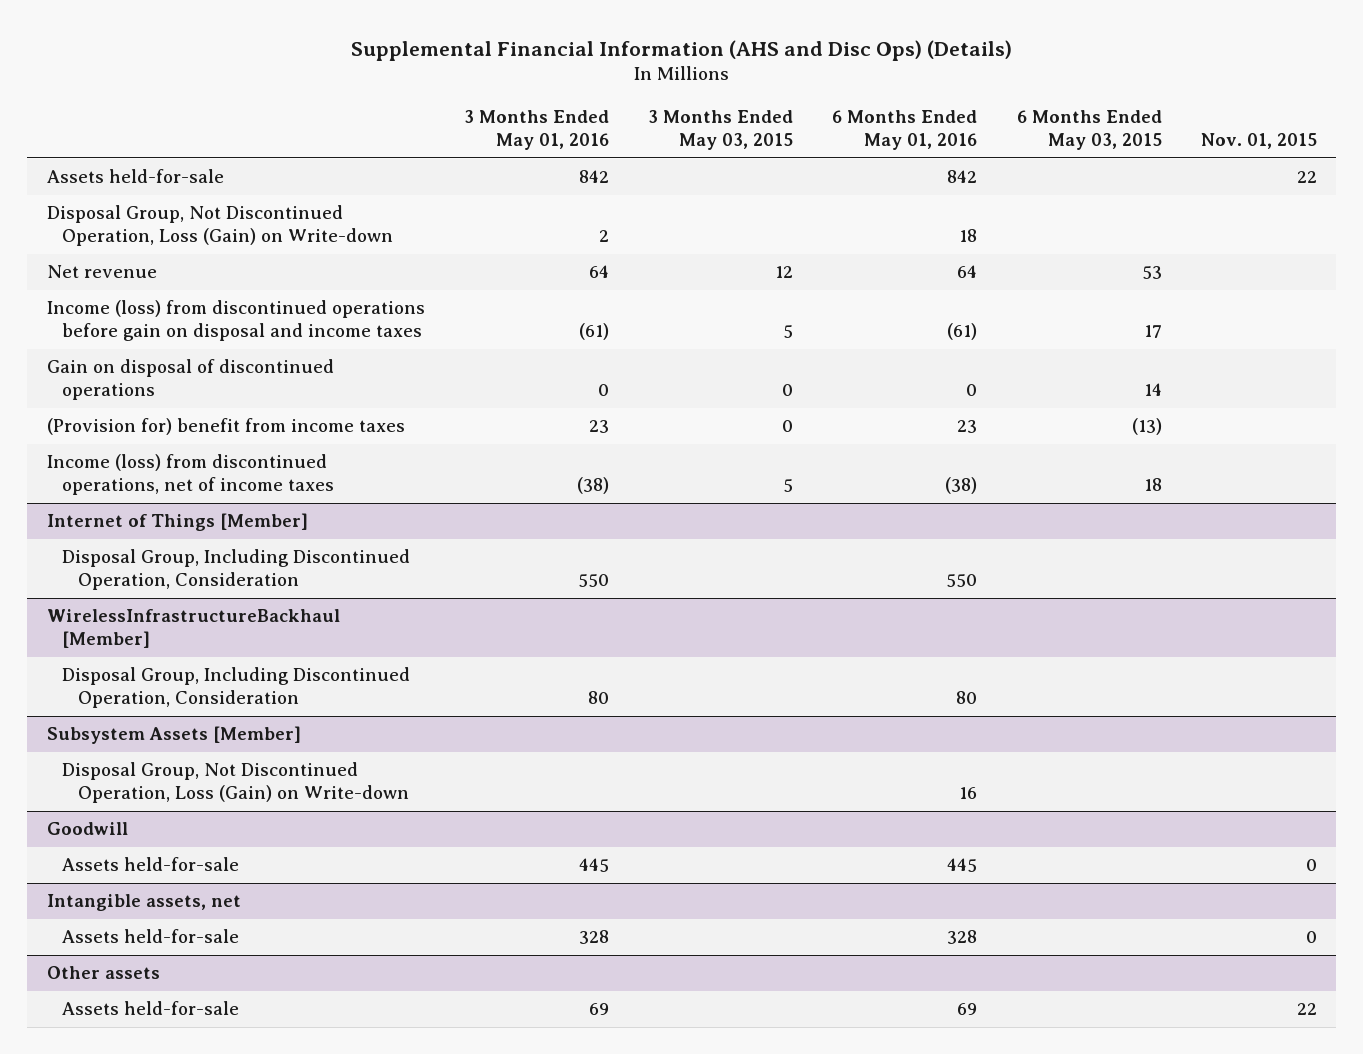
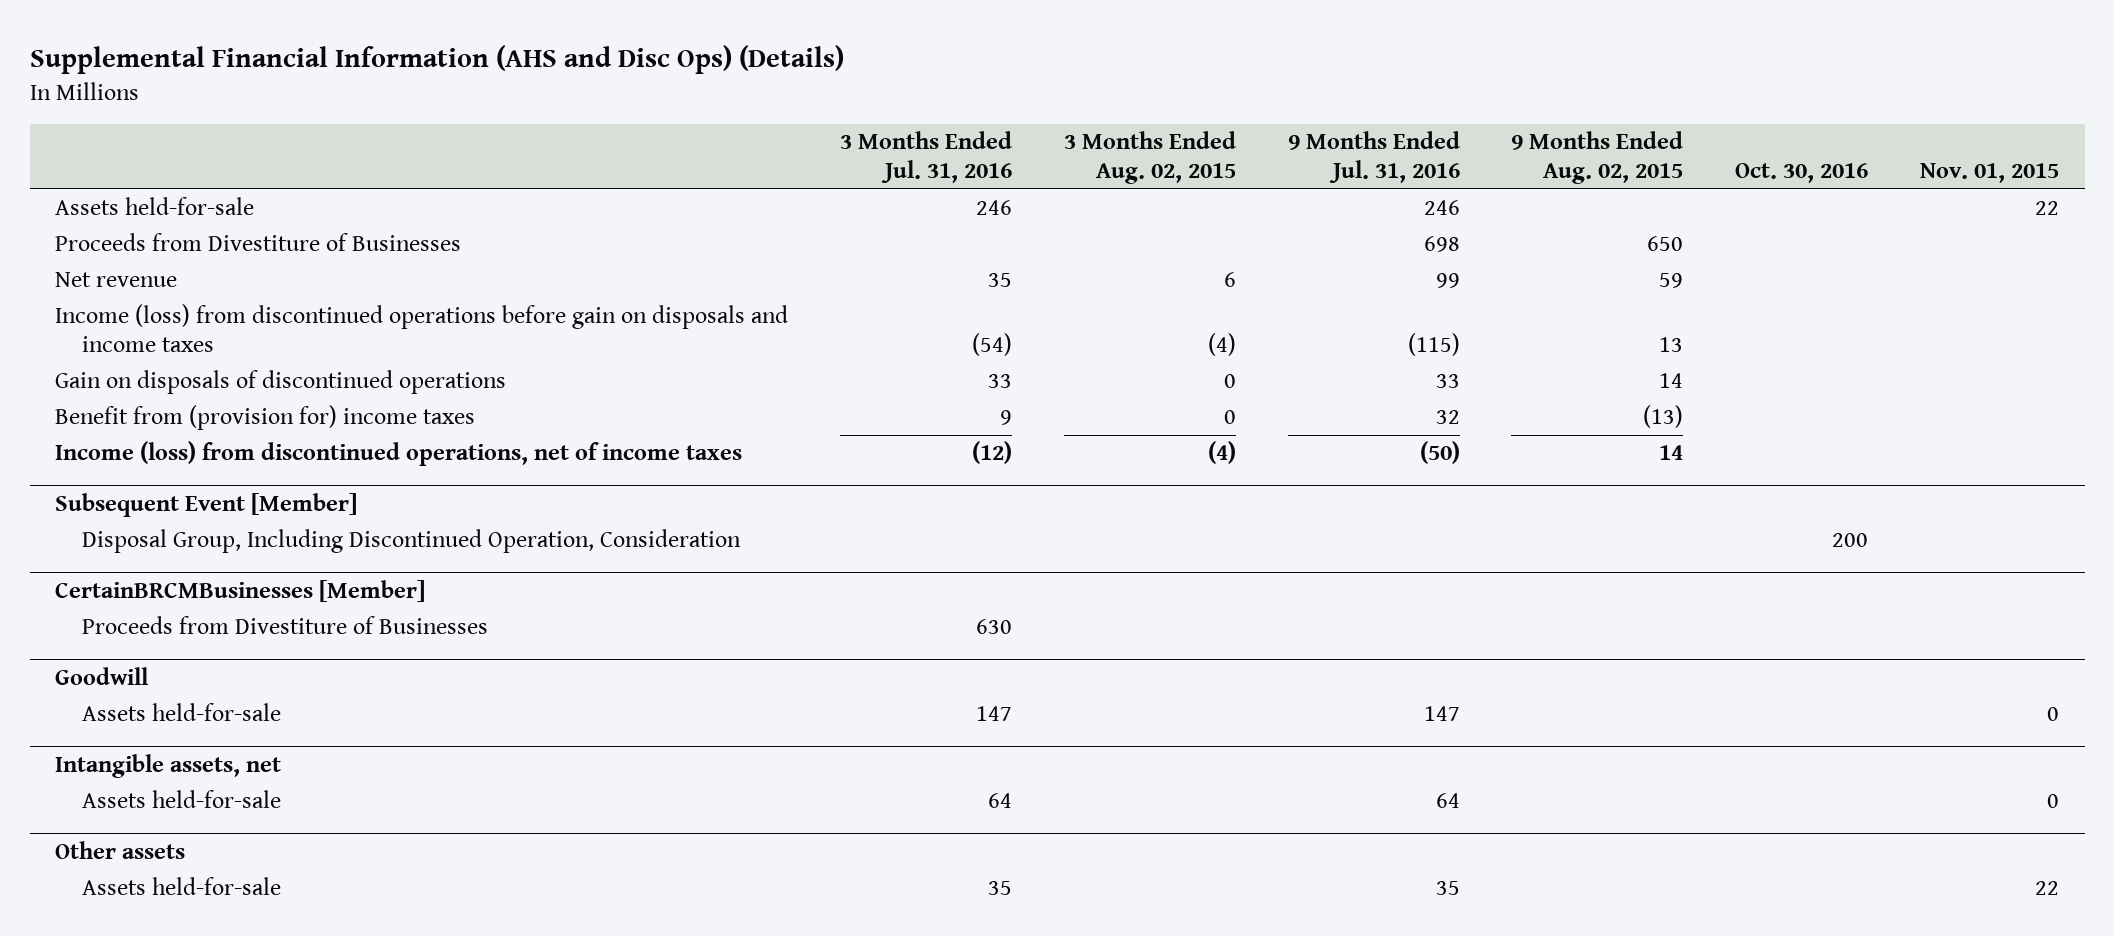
[463,110,609,151] 3 Months Ended May 01, 2016 -> none
[648,110,794,151] 3 Months Ended May 03, 2015 -> none
[832,110,978,151] 6 Months Ended May 01, 2016 -> none
[1016,110,1162,151] 6 Months Ended May 03, 2015 -> none
none -> [840,131,1013,184] 3 Months Ended Jul. 31, 2016
none -> [1063,131,1236,185] 3 Months Ended Aug. 02, 2015
none -> [1287,131,1460,184] 9 Months Ended Jul. 31, 2016
none -> [1511,131,1684,185] 9 Months Ended Aug. 02, 2015
none -> [1735,163,1869,184] Oct. 30, 2016
[46,205,394,247] Disposal Group, Not Discontinued Operation, Loss (Gain) on Write-down -> none
none -> [55,233,462,252] Proceeds from Divestiture of Businesses
[46,300,425,342] Income (loss) from discontinued operations before gain on disposal and income taxes -> [55,304,789,353] Income (loss) from discontinued operations before gain on disposals and income taxes
[46,359,334,401] Gain on disposal of discontinued operations -> [55,370,507,395] Gain on disposals of discontinued operations
[46,418,405,436] (Provision for) benefit from income taxes -> [55,405,476,431] Benefit from (provision for) income taxes
[46,513,308,532] Internet of Things [Member] -> none
[62,549,411,591] Disposal Group, Including Discontinued Operation, Consideration -> none
[46,609,340,649] WirelessInfrastructureBackhaul [Member] -> none
[62,667,411,709] Disposal Group, Including Discontinued Operation, Consideration -> none
[46,726,301,745] Subsystem Assets [Member] -> none
[62,762,410,804] Disposal Group, Not Discontinued Operation, Loss (Gain) on Write-down -> none
none -> [55,492,358,517] Subsequent Event [Member]
none -> [81,529,741,554] Disposal Group, Including Discontinued Operation, Consideration
none -> [55,579,426,602] CertainBRCMBusinesses [Member]
none -> [81,616,488,635] Proceeds from Divestiture of Businesses

